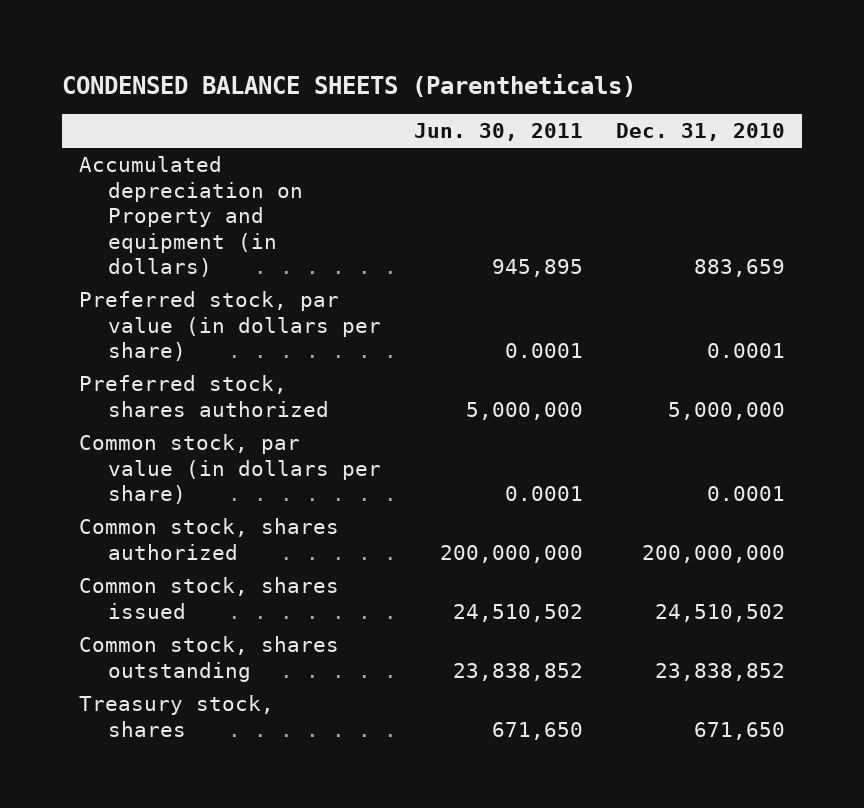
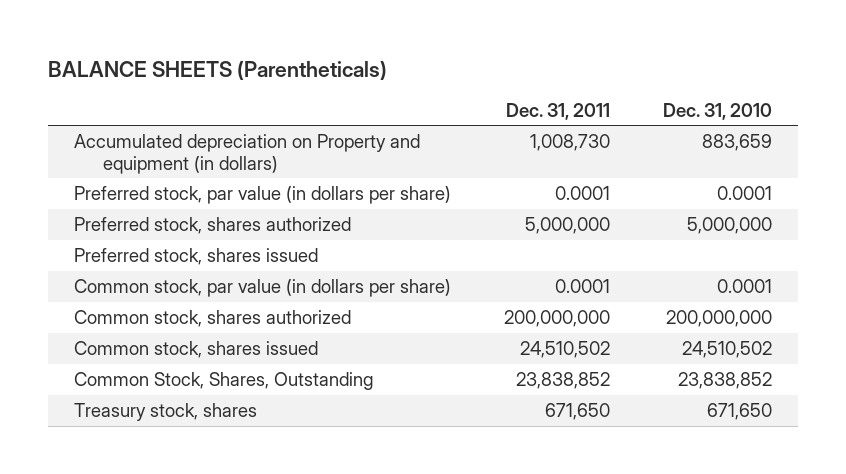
[62,73,637,97] CONDENSED BALANCE SHEETS (Parentheticals) -> [48,59,388,80] BALANCE SHEETS (Parentheticals)
[413,123,583,142] Jun. 30, 2011 -> none
none -> [506,102,611,120] Dec. 31, 2011
none -> [74,247,319,265] Preferred stock, shares issued
[78,636,339,682] Common stock, shares outstanding -> [74,371,374,390] Common Stock, Shares, Outstanding

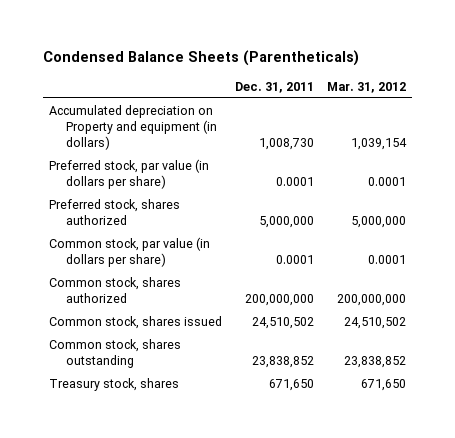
[48,59,388,80] BALANCE SHEETS (Parentheticals) -> [42,50,359,67] Condensed Balance Sheets (Parentheticals)
[662,102,772,120] Dec. 31, 2010 -> none
none -> [326,81,406,93] Mar. 31, 2012
[74,247,319,265] Preferred stock, shares issued -> none
[74,371,374,390] Common Stock, Shares, Outstanding -> [49,338,182,368] Common stock, shares outstanding

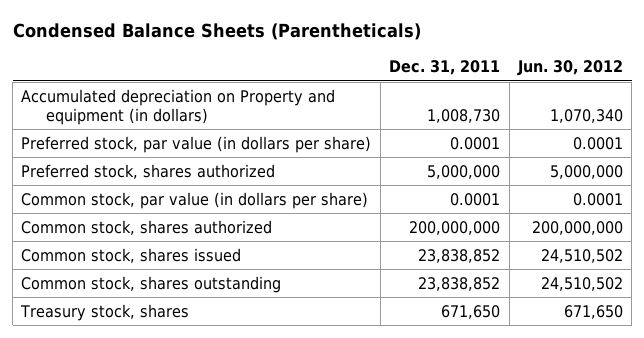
[326,81,406,93] Mar. 31, 2012 -> none
none -> [516,60,623,77] Jun. 30, 2012
[252,316,315,329] 24,510,502 -> [418,248,501,263] 23,838,852

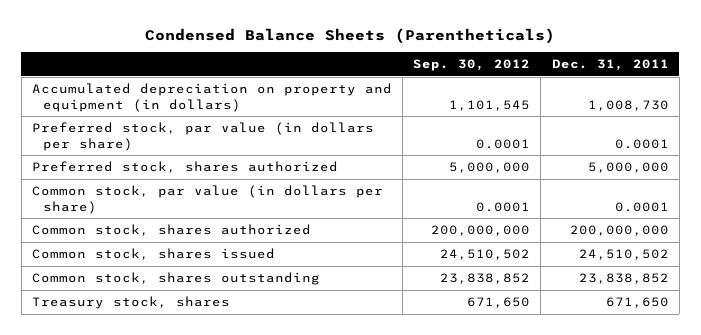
[516,60,623,77] Jun. 30, 2012 -> none
none -> [413,59,531,72] Sep. 30, 2012
[21,88,336,125] Accumulated depreciation on Property and equipment (in dollars) -> [32,83,393,112] Accumulated depreciation on property and equipment (in dollars)
[418,248,501,263] 23,838,852 -> [578,249,669,261] 24,510,502

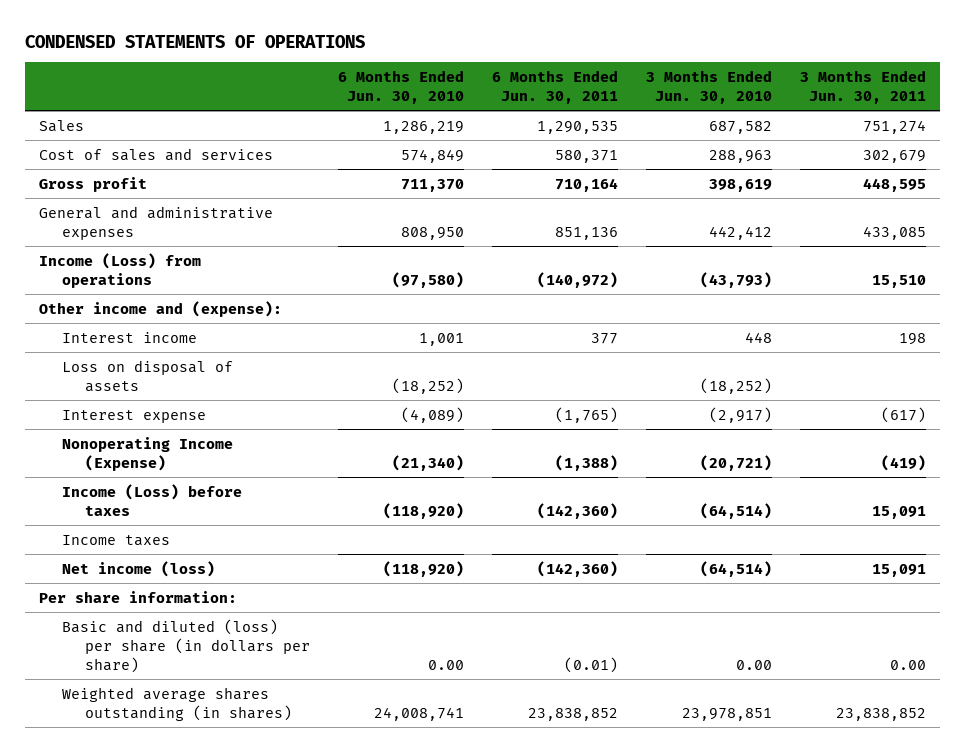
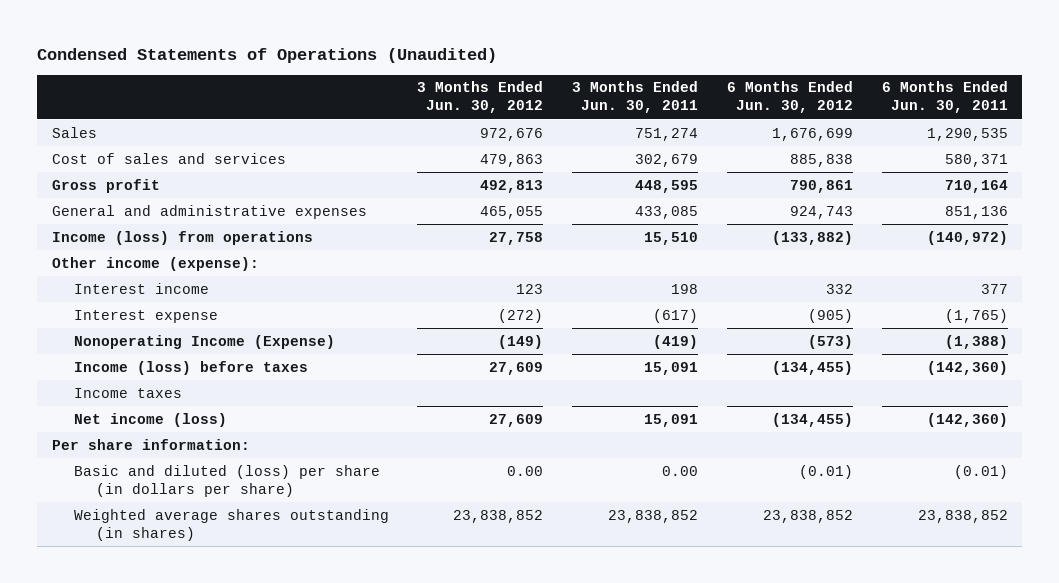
[24,34,365,48] CONDENSED STATEMENTS OF OPERATIONS -> [37,47,498,63] Condensed Statements of Operations (Unaudited)
[338,69,465,104] 6 Months Ended Jun. 30, 2010 -> none
[645,69,772,104] 3 Months Ended Jun. 30, 2010 -> none
none -> [417,81,544,114] 3 Months Ended Jun. 30, 2012
none -> [727,81,854,114] 6 Months Ended Jun. 30, 2012
[38,252,201,288] Income (Loss) from operations -> [51,230,313,245] Income (loss) from operations
[38,300,282,317] Other income and (expense): -> [51,256,259,271] Other income (expense):
[61,359,233,392] Loss on disposal of assets -> none
[61,483,242,516] Income (Loss) before taxes -> [73,360,308,375] Income (loss) before taxes

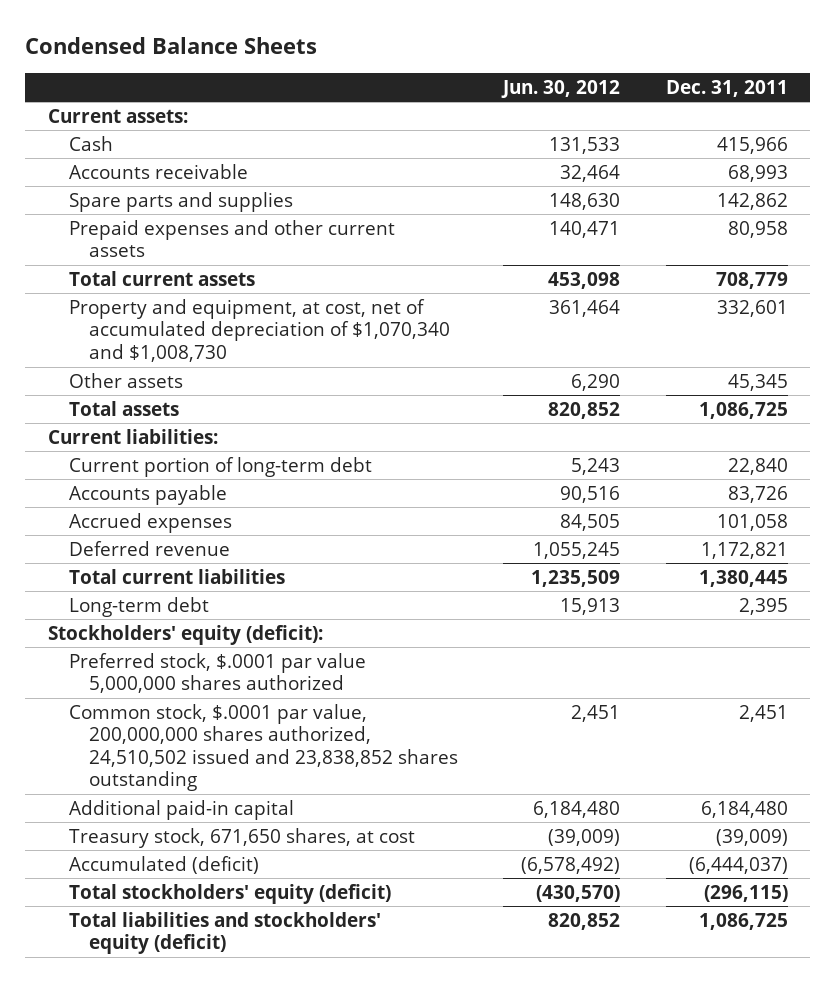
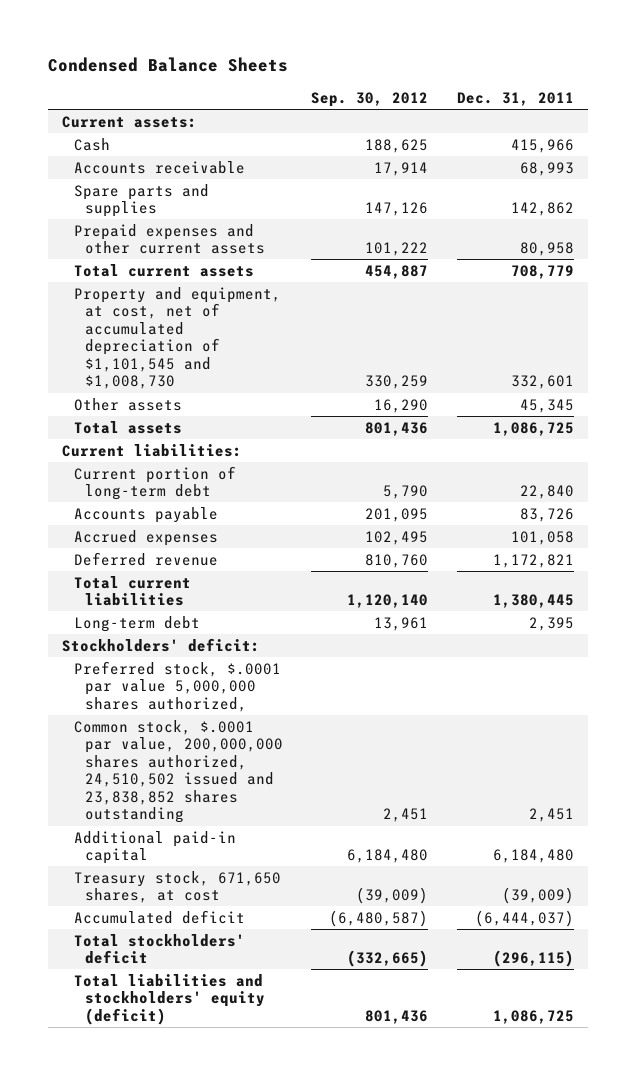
[501,79,621,98] Jun. 30, 2012 -> none
none -> [311,91,429,107] Sep. 30, 2012
[68,298,451,362] Property and equipment, at cost, net of accumulated depreciation of $1,070,340 and $1,008,730 -> [73,286,281,390] Property and equipment, at cost, net of accumulated depreciation of $1,101,545 and $1,008,730
[48,624,324,645] Stockholders' equity (deficit): -> [62,637,261,652] Stockholders' deficit:
[68,652,366,694] Preferred stock, $.0001 par value 5,000,000 shares authorized -> [73,660,281,712] Preferred stock, $.0001 par value 5,000,000 shares authorized,
[68,855,259,874] Accumulated (deficit) -> [73,909,245,924] Accumulated deficit
[68,883,391,904] Total stockholders' equity (deficit) -> [73,933,245,965] Total stockholders' deficit

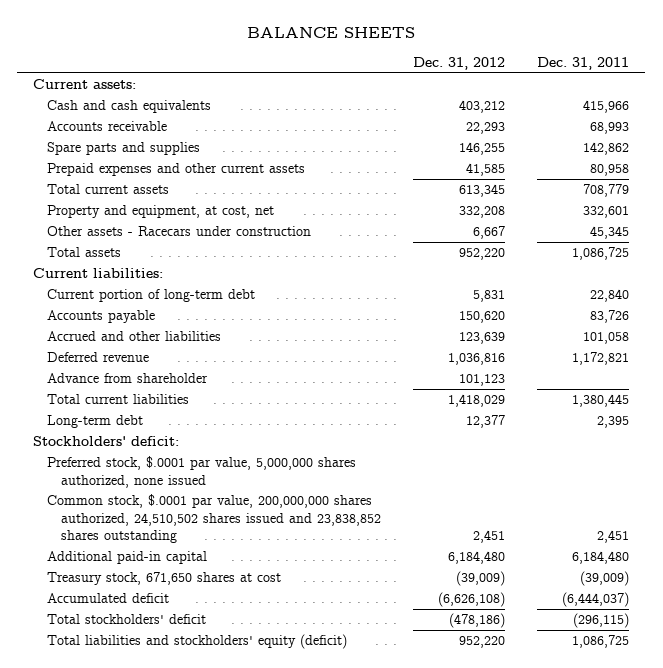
[48,57,289,73] Condensed Balance Sheets -> [247,27,416,39] BALANCE SHEETS
[311,91,429,107] Sep. 30, 2012 -> none
none -> [413,56,506,70] Dec. 31, 2012
[73,137,110,151] Cash -> [47,100,212,114] Cash and cash equivalents
[73,286,281,390] Property and equipment, at cost, net of accumulated depreciation of $1,101,545 and $1,008,730 -> [47,205,275,219] Property and equipment, at cost, net
[73,397,182,411] Other assets -> [47,226,312,237] Other assets - Racecars under construction
[73,529,218,546] Accrued expenses -> [47,331,222,342] Accrued and other liabilities
none -> [47,373,209,384] Advance from shareholder
[73,660,281,712] Preferred stock, $.0001 par value 5,000,000 shares authorized, -> [47,456,357,488] Preferred stock, $.0001 par value, 5,000,000 shares authorized, none issued
[73,719,284,824] Common stock, $.0001 par value, 200,000,000 shares authorized, 24,510,502 issued and 23,838,852 shares outstanding -> [47,494,382,543] Common stock, $.0001 par value, 200,000,000 shares authorized, 24,510,502 shares issued and 23,838,852 shares outstanding
[73,870,281,904] Treasury stock, 671,650 shares, at cost -> [47,572,282,586] Treasury stock, 671,650 shares at cost

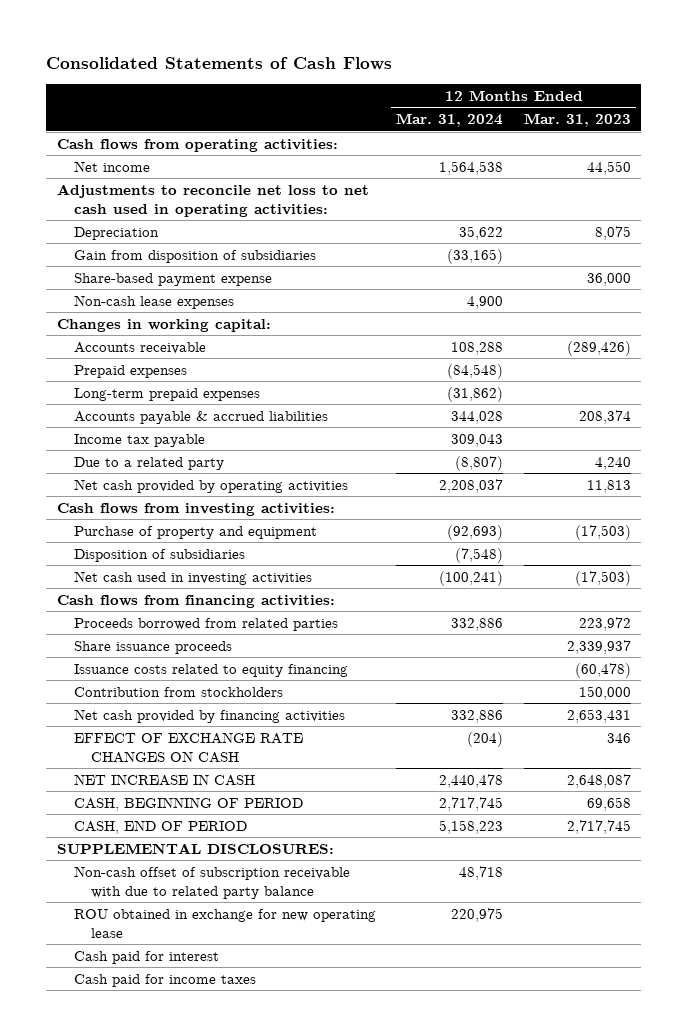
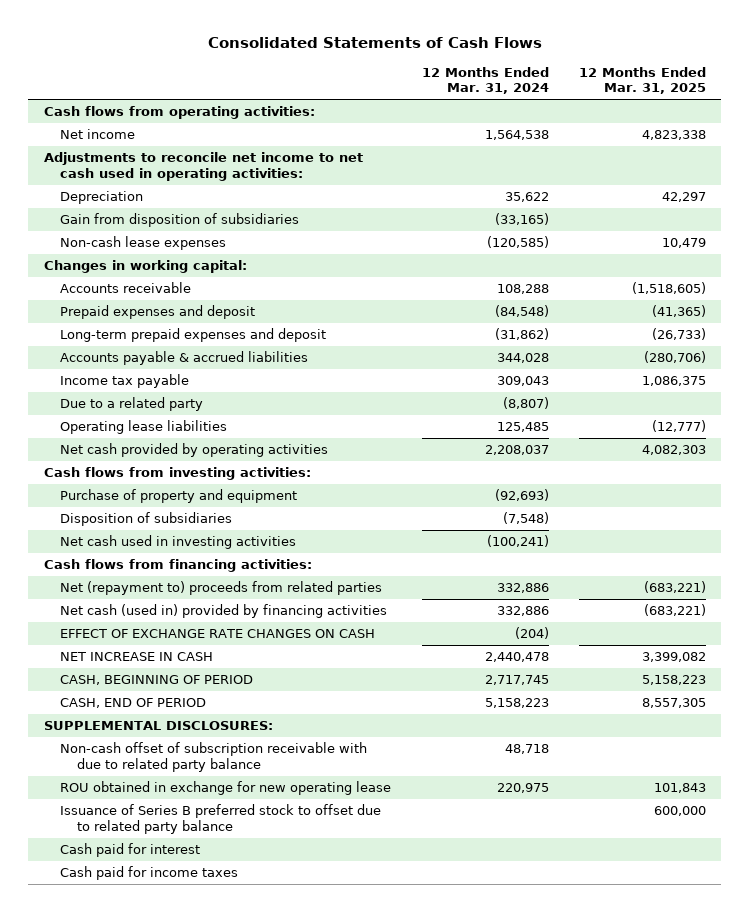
[523,113,631,128] Mar. 31, 2023 -> none
none -> [579,66,707,95] 12 Months Ended Mar. 31, 2025
[56,183,369,217] Adjustments to reconcile net loss to net cash used in operating activities: -> [43,152,363,181] Adjustments to reconcile net income to net cash used in operating activities:
[73,272,272,286] Share-based payment expense -> none
[467,295,504,309] 4,900 -> [486,236,549,249] (120,585)
[73,364,187,378] Prepaid expenses -> [60,305,256,320] Prepaid expenses and deposit
[73,387,260,401] Long-term prepaid expenses -> [60,328,327,343] Long-term prepaid expenses and deposit
none -> [60,420,228,435] Operating lease liabilities
[73,640,232,654] Share issuance proceeds -> none
[73,663,348,677] Issuance costs related to equity financing -> none
[73,686,283,697] Contribution from stockholders -> none
[73,617,338,631] Proceeds borrowed from related parties -> [60,581,383,596] Net (repayment to) proceeds from related parties
[73,708,345,723] Net cash provided by financing activities -> [60,604,388,619] Net cash (used in) provided by financing activities
none -> [60,804,382,834] Issuance of Series B preferred stock to offset due to related party balance

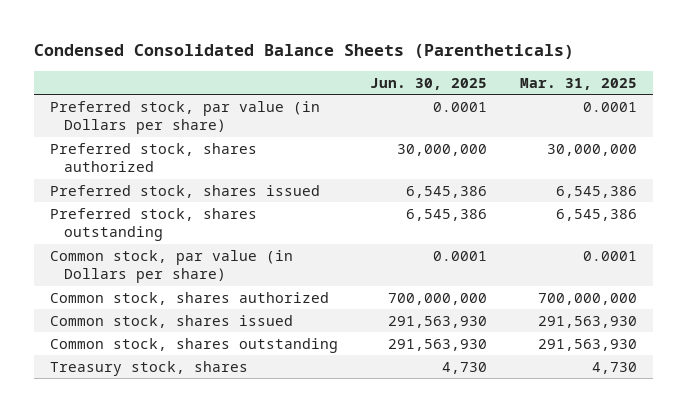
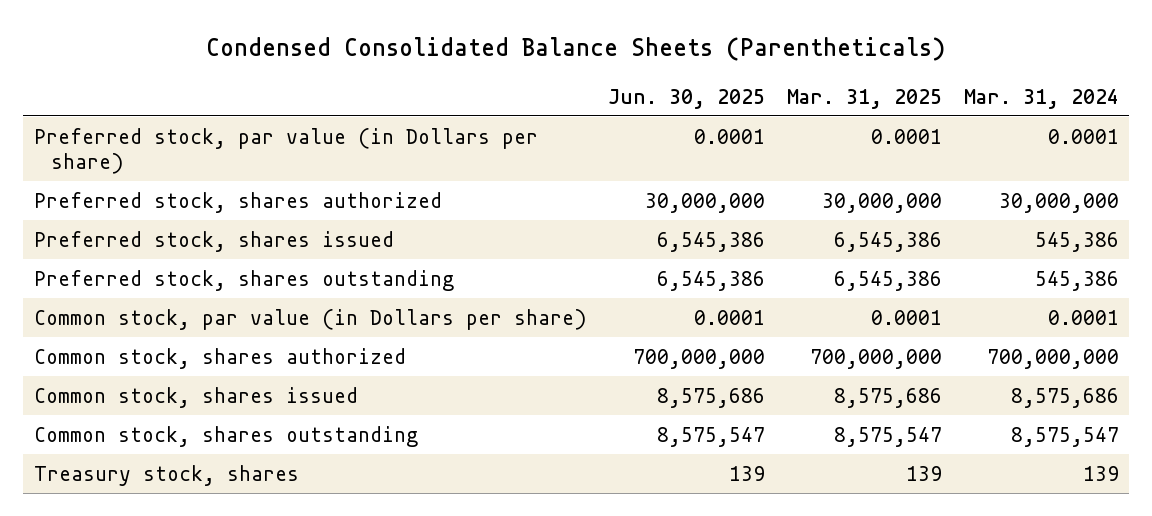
none -> [963,88,1119,109] Mar. 31, 2024
[388,315,488,328] 291,563,930 -> [657,387,766,408] 8,575,686
[537,315,637,328] 291,563,930 -> [834,387,943,408] 8,575,686
[388,338,488,351] 291,563,930 -> [657,426,766,447] 8,575,547
[537,338,637,351] 291,563,930 -> [834,426,943,447] 8,575,547
[442,361,488,374] 4,730 -> [729,465,766,481] 139
[591,361,637,374] 4,730 -> [906,465,943,481] 139

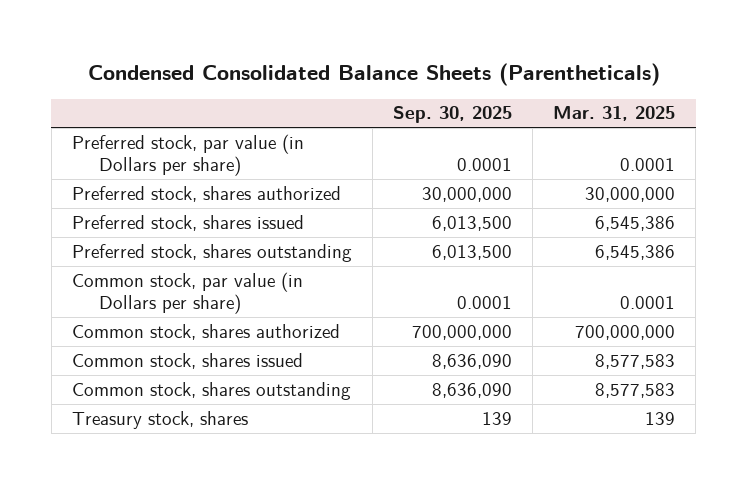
[608,88,766,109] Jun. 30, 2025 -> none
[963,88,1119,109] Mar. 31, 2024 -> none
none -> [393,106,513,124] Sep. 30, 2025
[834,387,943,408] 8,575,686 -> [595,353,676,369] 8,577,583
[834,426,943,447] 8,575,547 -> [595,382,676,398] 8,577,583

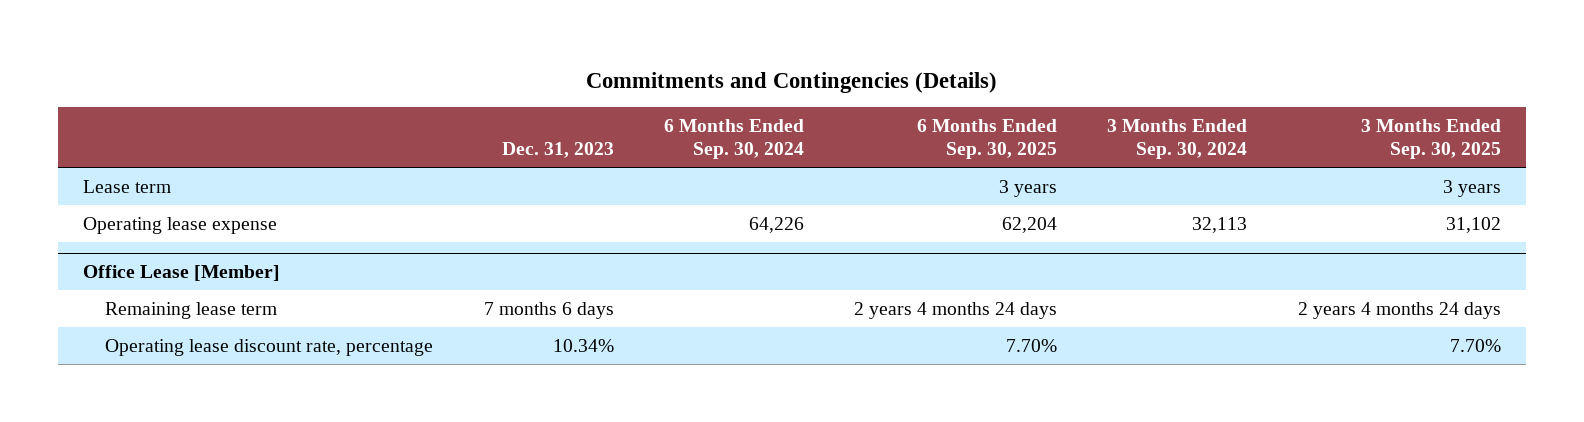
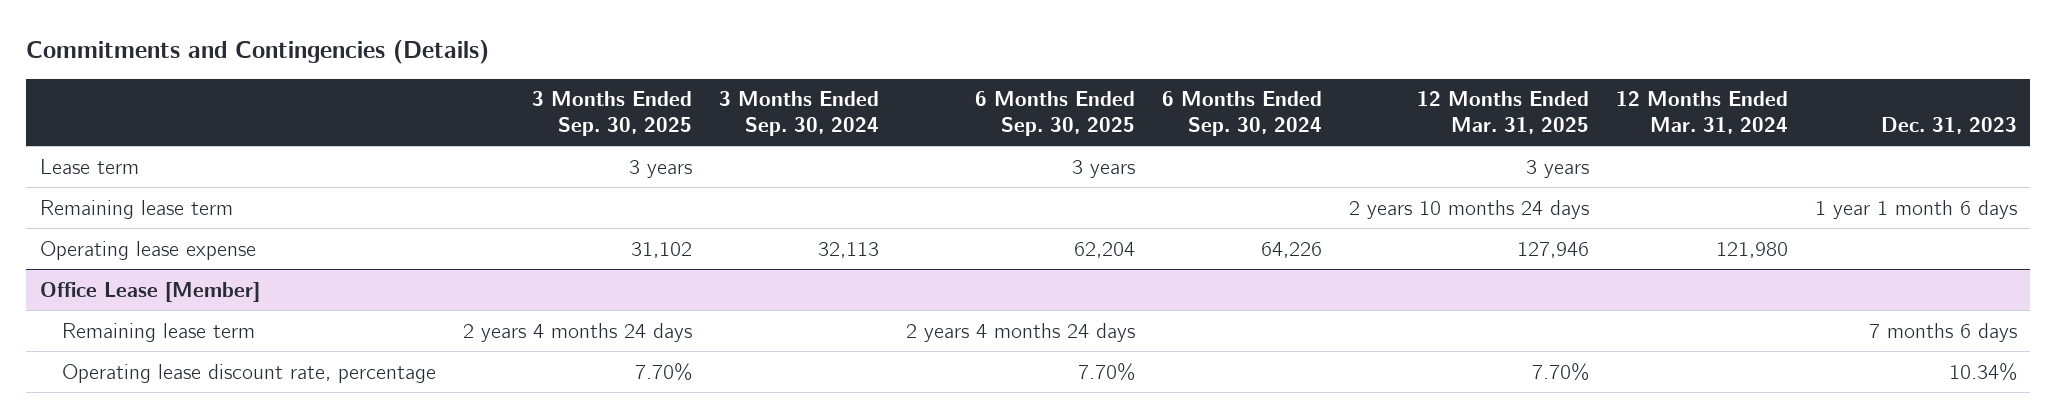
none -> [1417,91,1590,134] 12 Months Ended Mar. 31, 2025
none -> [1616,91,1789,134] 12 Months Ended Mar. 31, 2024
none -> [39,199,233,219] Remaining lease term

